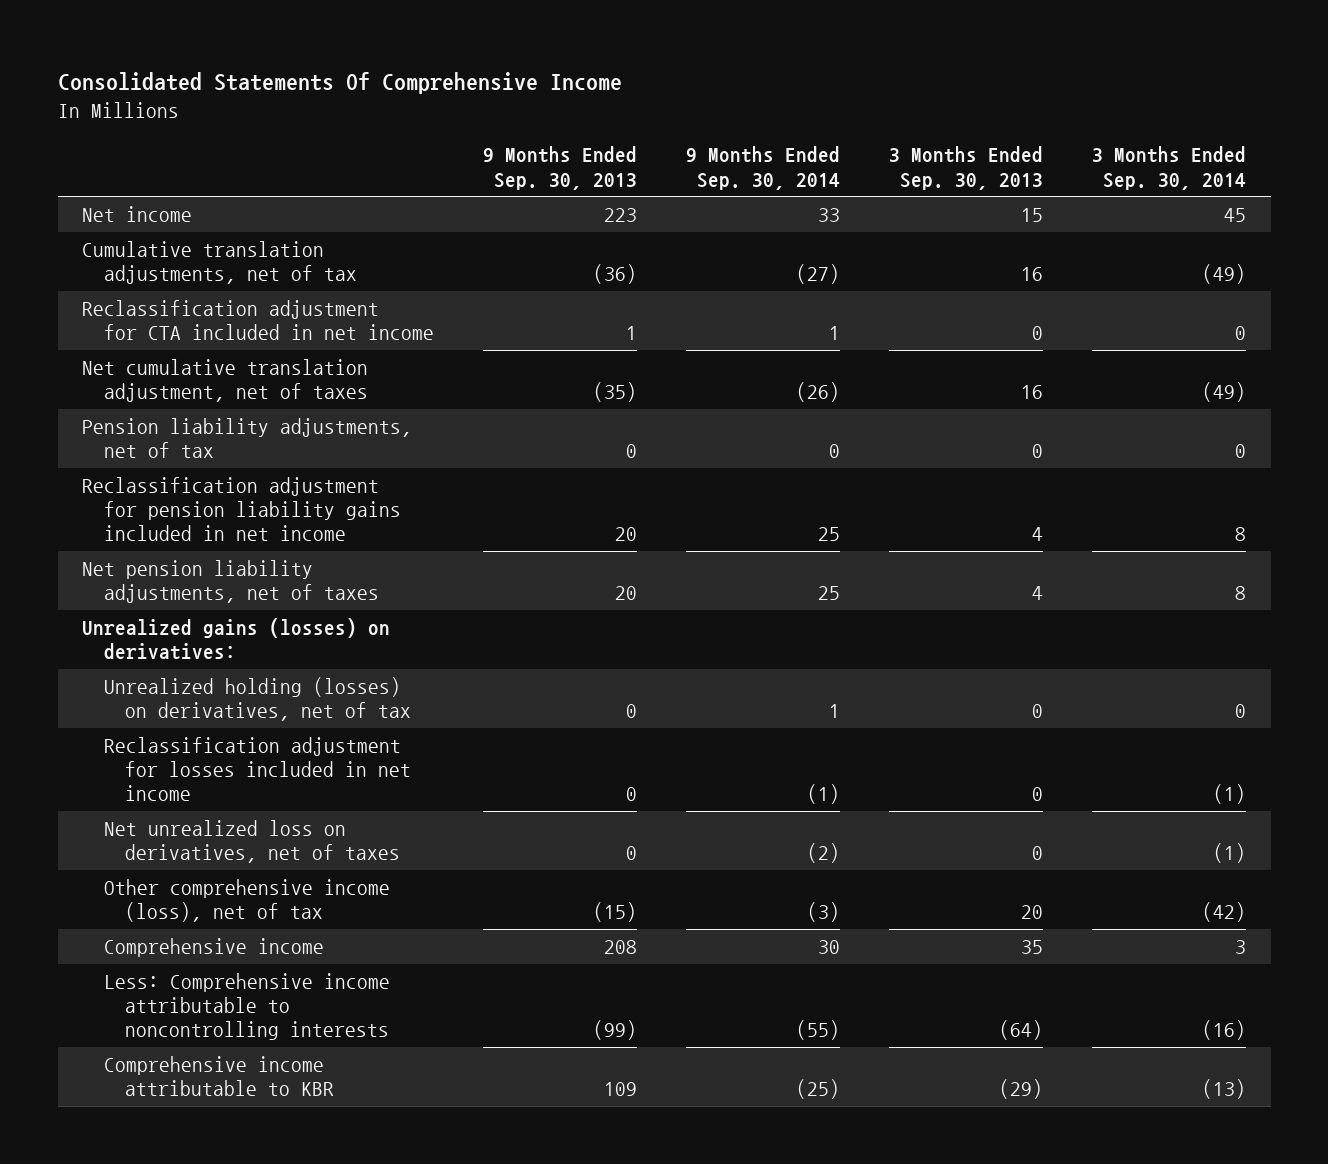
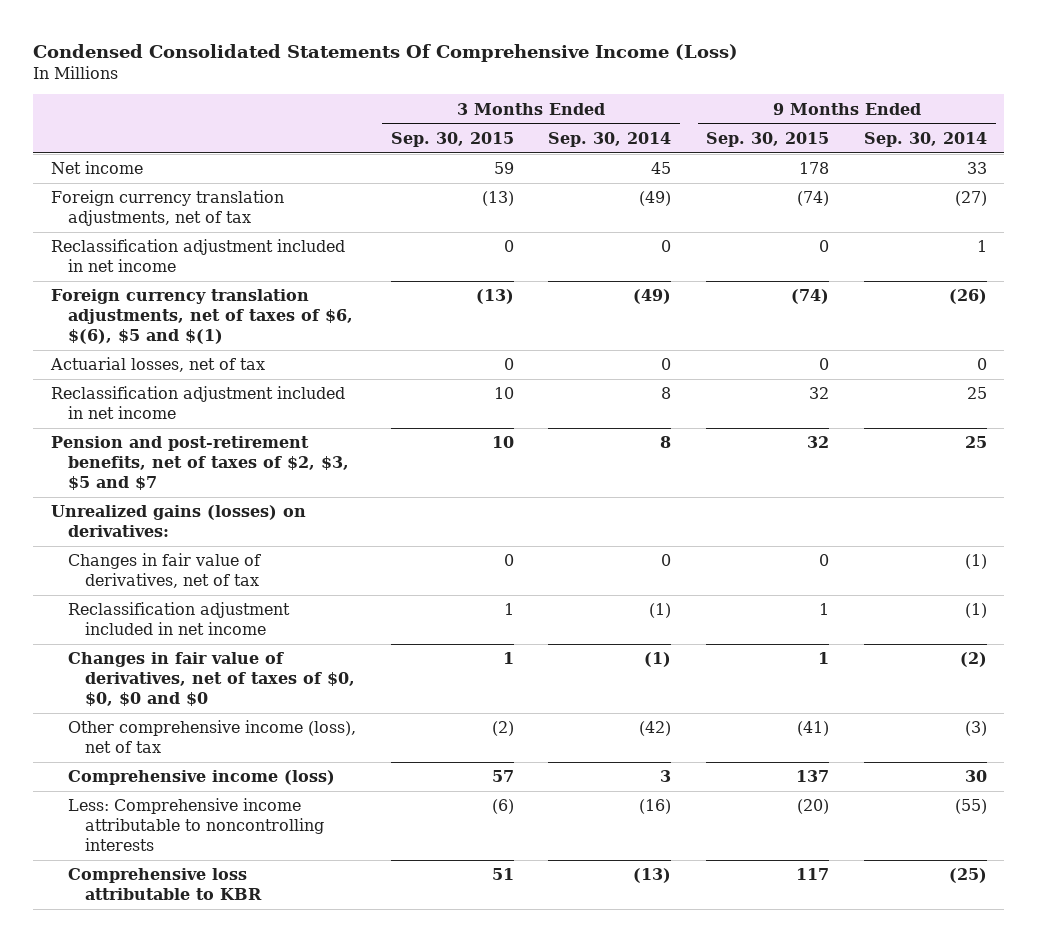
[57,72,622,95] Consolidated Statements Of Comprehensive Income -> [33,43,739,62] Condensed Consolidated Statements Of Comprehensive Income (Loss)
[482,146,637,190] 9 Months Ended Sep. 30, 2013 -> none
[888,146,1043,190] 3 Months Ended Sep. 30, 2013 -> none
none -> [390,131,514,147] Sep. 30, 2015
none -> [706,131,830,147] Sep. 30, 2015
[82,240,357,285] Cumulative translation adjustments, net of tax -> [50,190,284,227] Foreign currency translation adjustments, net of tax
[82,299,434,341] Reclassification adjustment for CTA included in net income -> [50,239,345,273] Reclassification adjustment included in net income
[82,358,369,403] Net cumulative translation adjustment, net of taxes -> [50,289,353,345] Foreign currency translation adjustments, net of taxes of $6, $(6), $5 and $(1)
[82,417,413,459] Pension liability adjustments, net of tax -> [49,357,265,373] Actuarial losses, net of tax
[82,476,401,542] Reclassification adjustment for pension liability gains included in net income -> [50,386,345,420] Reclassification adjustment included in net income
[82,559,379,604] Net pension liability adjustments, net of taxes -> [50,436,349,491] Pension and post-retirement benefits, net of taxes of $2, $3, $5 and $7
[103,676,411,722] Unrealized holding (losses) on derivatives, net of tax -> [67,553,261,589] Changes in fair value of derivatives, net of tax
[828,704,840,719] 1 -> [965,554,988,570] (1)
[103,736,411,802] Reclassification adjustment for losses included in net income -> [67,602,290,636] Reclassification adjustment included in net income
[103,819,400,864] Net unrealized loss on derivatives, net of taxes -> [67,652,355,707] Changes in fair value of derivatives, net of taxes of $0, $0, $0 and $0
[103,937,324,957] Comprehensive income -> [67,770,335,786] Comprehensive income (loss)
[103,1055,334,1097] Comprehensive income attributable to KBR -> [67,868,262,901] Comprehensive loss attributable to KBR

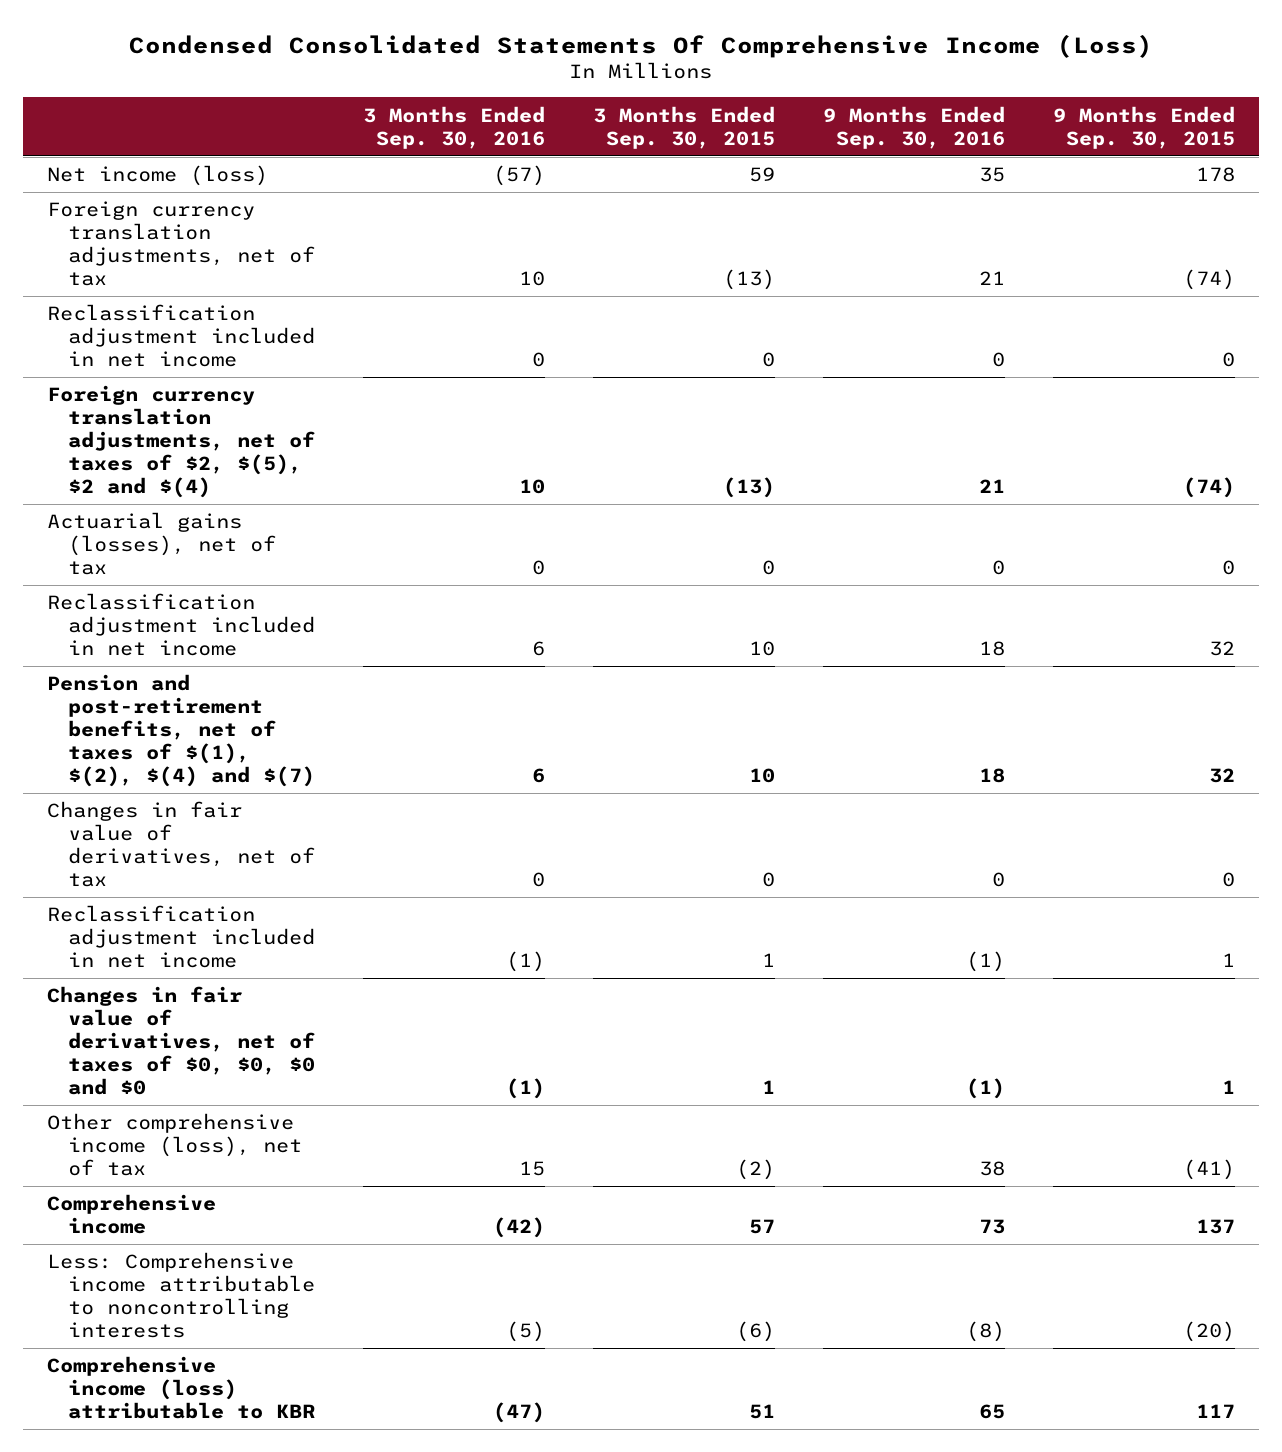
[548,131,672,147] Sep. 30, 2014 -> none
[864,131,988,147] Sep. 30, 2014 -> none
none -> [363,105,546,149] 3 Months Ended Sep. 30, 2016
none -> [823,105,1006,149] 9 Months Ended Sep. 30, 2016
[50,161,143,175] Net income -> [46,165,268,187] Net income (loss)
[50,289,353,345] Foreign currency translation adjustments, net of taxes of $6, $(6), $5 and $(1) -> [46,385,316,499] Foreign currency translation adjustments, net of taxes of $2, $(5), $2 and $(4)
[49,357,265,373] Actuarial losses, net of tax -> [46,512,277,576] Actuarial gains (losses), net of tax
[50,505,306,538] Unrealized gains (losses) on derivatives: -> none
[50,436,349,491] Pension and post-retirement benefits, net of taxes of $2, $3, $5 and $7 -> [46,674,316,788] Pension and post-retirement benefits, net of taxes of $(1), $(2), $(4) and $(7)
[67,770,335,786] Comprehensive income (loss) -> [46,1194,216,1235] Comprehensive income
[67,868,262,901] Comprehensive loss attributable to KBR -> [46,1356,316,1420] Comprehensive income (loss) attributable to KBR

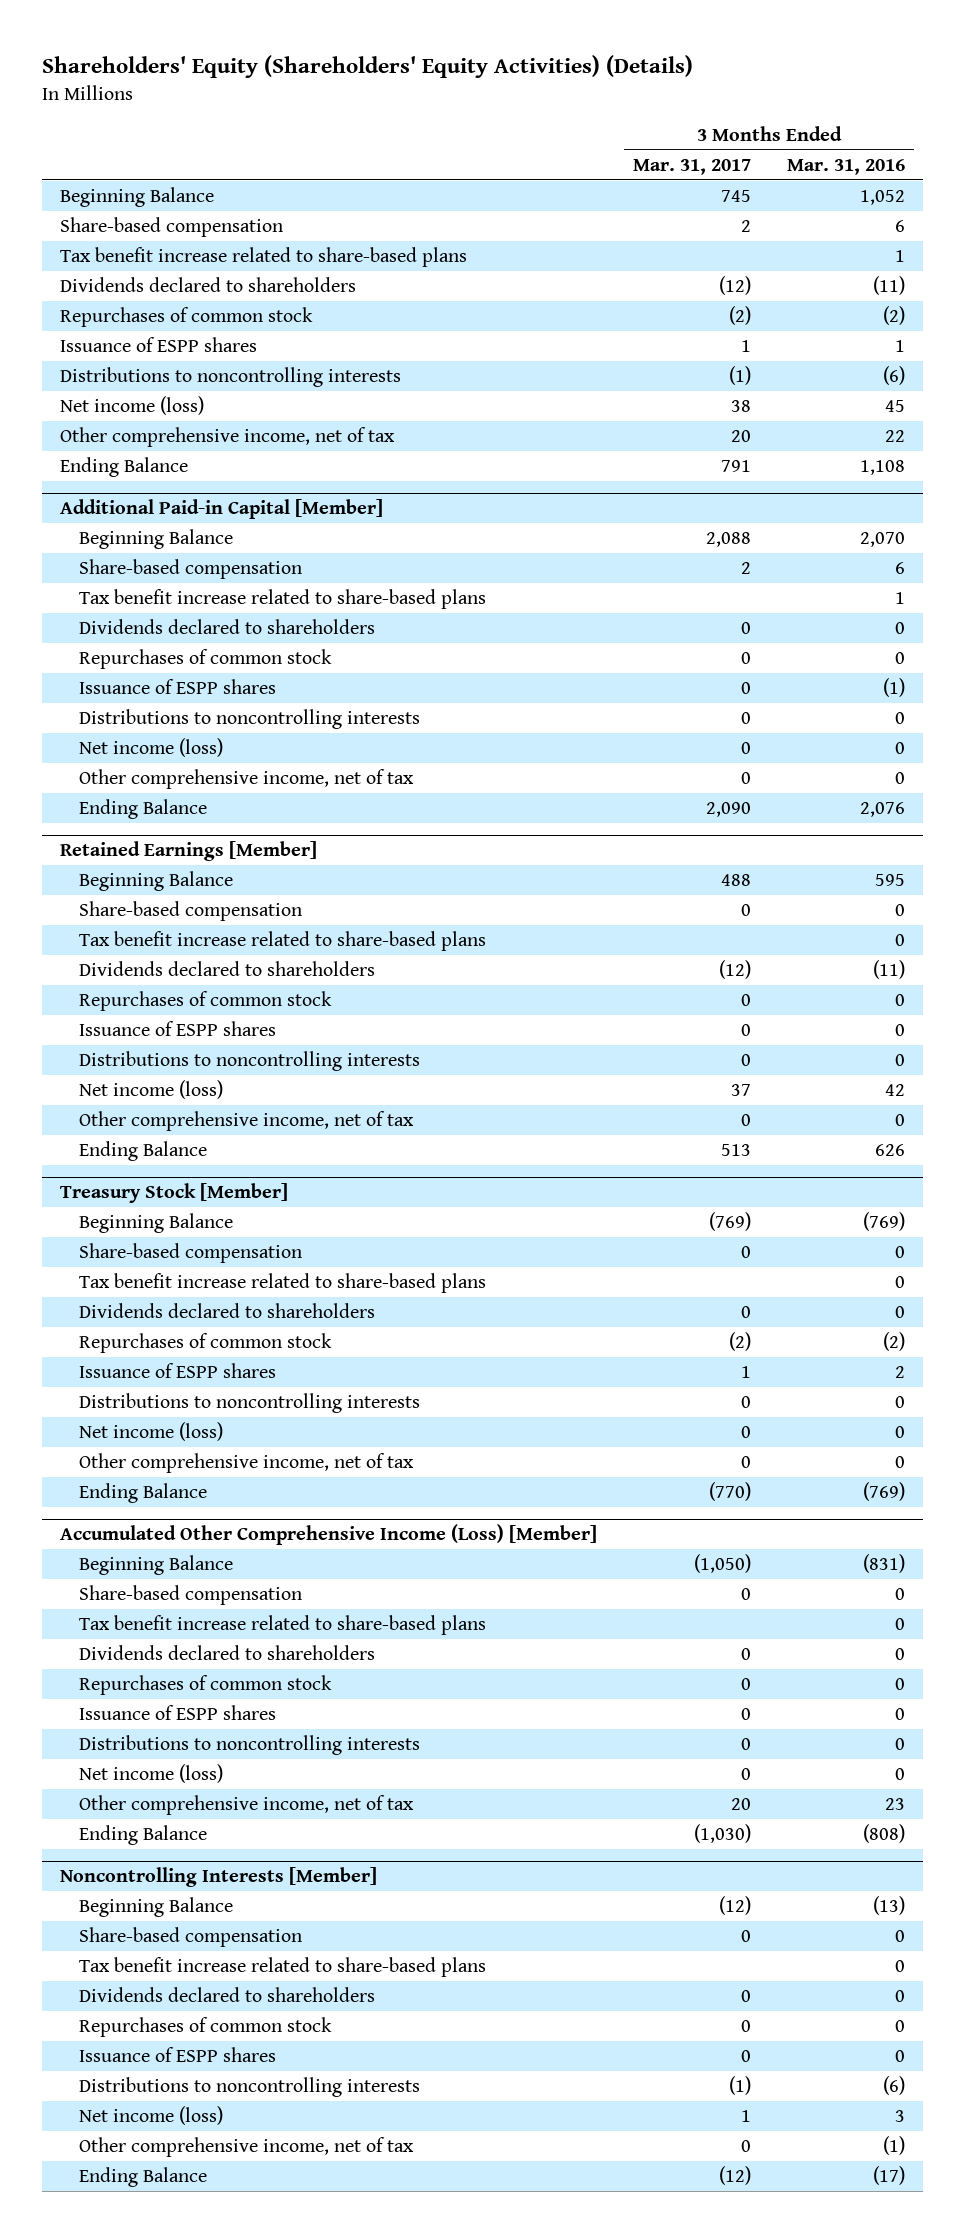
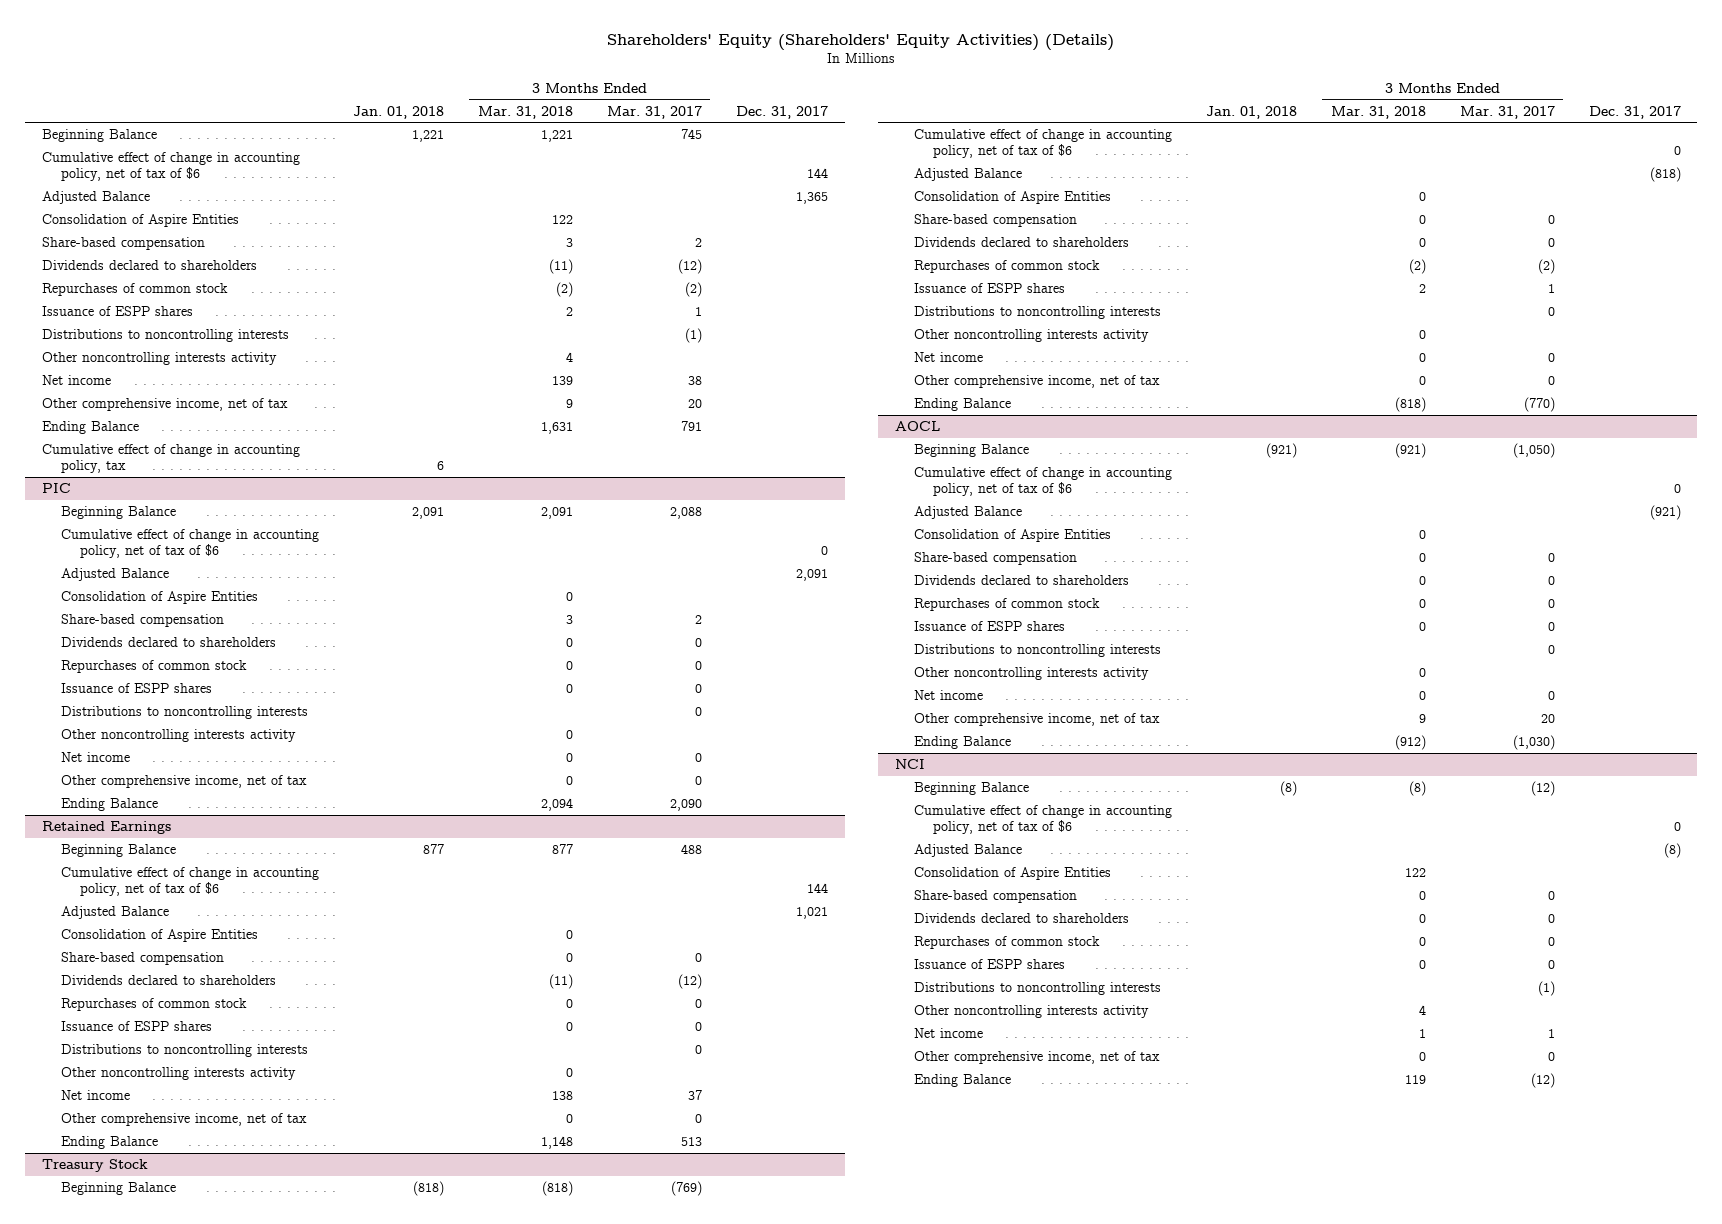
[787,159,906,176] Mar. 31, 2016 -> none
none -> [352,105,444,119] Jan. 01, 2018
none -> [477,105,573,119] Mar. 31, 2018
none -> [735,105,828,119] Dec. 31, 2017
none -> [41,152,300,182] Cumulative effect of change in accounting policy, net of tax of $6
none -> [41,191,150,205] Adjusted Balance
none -> [41,214,239,228] Consolidation of Aspire Entities
[60,247,468,268] Tax benefit increase related to share-based plans -> none
none -> [41,352,277,366] Other noncontrolling interests activity
[60,396,205,416] Net income (loss) -> [41,375,111,386] Net income
none -> [41,444,300,474] Cumulative effect of change in accounting policy, tax
[60,499,384,520] Additional Paid-in Capital [Member] -> [41,483,71,494] PIC
none -> [60,529,319,559] Cumulative effect of change in accounting policy, net of tax of $6
none -> [60,568,169,582] Adjusted Balance
none -> [60,591,258,605] Consolidation of Aspire Entities
[79,589,487,610] Tax benefit increase related to share-based plans -> none
none -> [60,729,296,743] Other noncontrolling interests activity
[79,738,224,758] Net income (loss) -> [60,752,130,763] Net income
[60,841,318,862] Retained Earnings [Member] -> [41,821,171,835] Retained Earnings
none -> [60,867,319,897] Cumulative effect of change in accounting policy, net of tax of $6
none -> [60,906,169,920] Adjusted Balance
none -> [60,929,258,943] Consolidation of Aspire Entities
[79,931,487,952] Tax benefit increase related to share-based plans -> none
none -> [60,1067,296,1081] Other noncontrolling interests activity
[79,1080,224,1100] Net income (loss) -> [60,1090,130,1101] Net income
[60,1183,289,1204] Treasury Stock [Member] -> [41,1159,148,1173] Treasury Stock
none -> [913,129,1172,159] Cumulative effect of change in accounting policy, net of tax of $6
none -> [913,168,1022,182] Adjusted Balance
none -> [913,191,1111,205] Consolidation of Aspire Entities
[79,1273,487,1294] Tax benefit increase related to share-based plans -> none
none -> [913,329,1149,343] Other noncontrolling interests activity
[79,1422,224,1442] Net income (loss) -> [913,352,983,363] Net income
[60,1524,598,1546] Accumulated Other Comprehensive Income (Loss) [Member] -> [894,421,940,432] AOCL
none -> [913,467,1172,497] Cumulative effect of change in accounting policy, net of tax of $6
none -> [913,506,1022,520] Adjusted Balance
none -> [913,529,1111,543] Consolidation of Aspire Entities
[79,1615,487,1636] Tax benefit increase related to share-based plans -> none
none -> [913,667,1149,681] Other noncontrolling interests activity
[79,1764,224,1784] Net income (loss) -> [913,690,983,701] Net income
[60,1867,378,1888] Noncontrolling Interests [Member] -> [894,759,925,770] NCI
none -> [913,805,1172,835] Cumulative effect of change in accounting policy, net of tax of $6
none -> [913,844,1022,858] Adjusted Balance
none -> [913,867,1111,881] Consolidation of Aspire Entities
[79,1957,487,1978] Tax benefit increase related to share-based plans -> none
none -> [913,1005,1149,1019] Other noncontrolling interests activity
[79,2106,224,2126] Net income (loss) -> [913,1028,983,1039] Net income

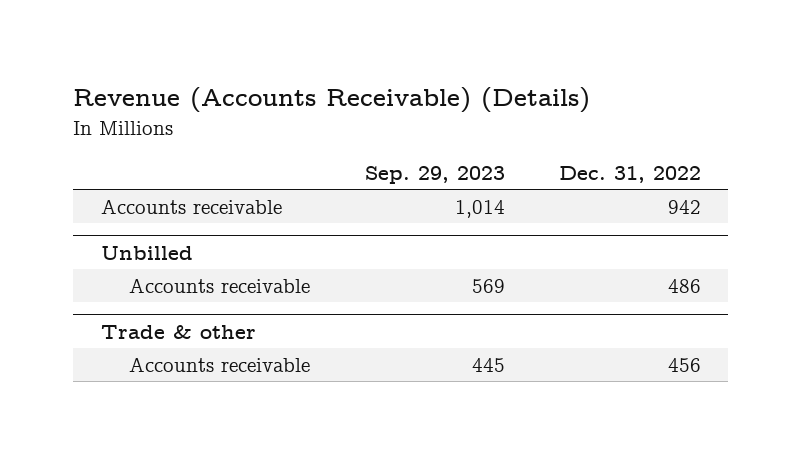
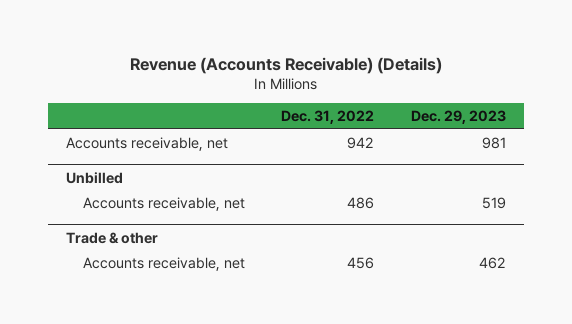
[364,165,505,184] Sep. 29, 2023 -> none
none -> [410,110,506,125] Dec. 29, 2023
[100,198,282,214] Accounts receivable -> [65,136,228,151] Accounts receivable, net
[129,277,311,293] Accounts receivable -> [82,196,245,211] Accounts receivable, net
[129,356,311,372] Accounts receivable -> [82,256,245,271] Accounts receivable, net

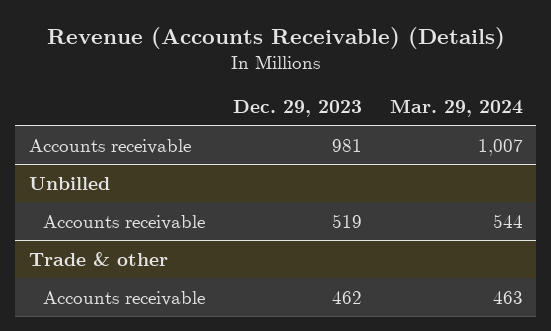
[281,110,375,125] Dec. 31, 2022 -> none
none -> [389,98,523,117] Mar. 29, 2024
[65,136,228,151] Accounts receivable, net -> [28,138,191,154] Accounts receivable
[82,196,245,211] Accounts receivable, net -> [42,214,205,230] Accounts receivable
[82,256,245,271] Accounts receivable, net -> [42,290,205,306] Accounts receivable

